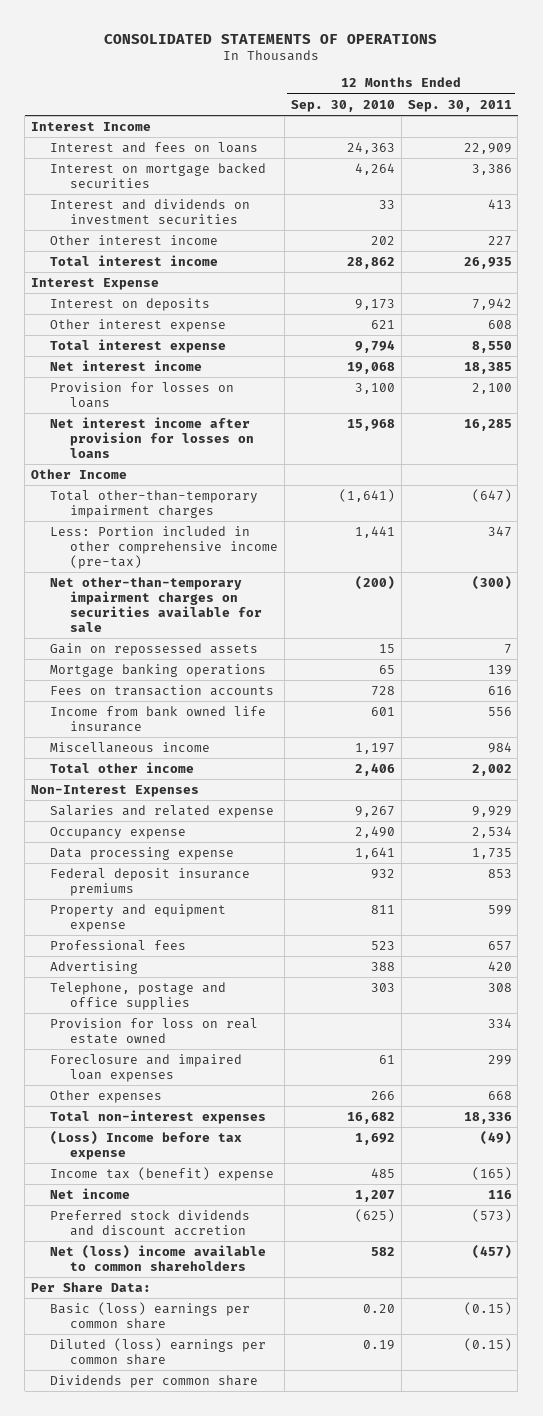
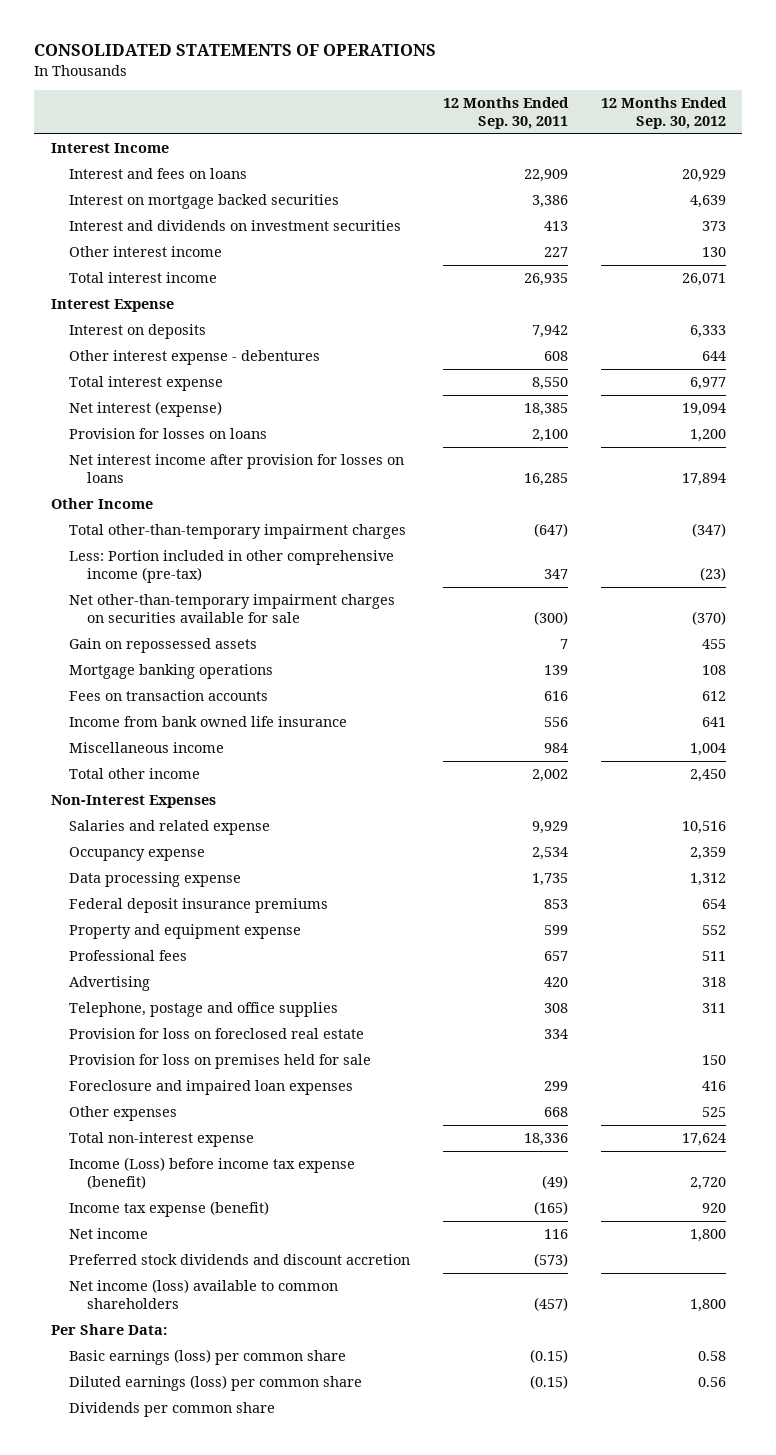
[290,99,395,112] Sep. 30, 2010 -> none
none -> [600,97,727,129] 12 Months Ended Sep. 30, 2012
[50,318,227,332] Other interest expense -> [69,350,321,366] Other interest expense - debentures
[50,359,203,371] Net interest income -> [69,401,223,418] Net interest (expense)
[50,1017,259,1044] Provision for loss on real estate owned -> [69,1028,365,1040] Provision for loss on foreclosed real estate
none -> [69,1054,372,1070] Provision for loss on premises held for sale
[50,1109,267,1124] Total non-interest expenses -> [69,1132,255,1148] Total non-interest expense
[50,1130,243,1160] (Loss) Income before tax expense -> [69,1157,356,1189] Income (Loss) before income tax expense (benefit)
[50,1166,275,1181] Income tax (benefit) expense -> [69,1201,270,1218] Income tax expense (benefit)
[50,1244,267,1271] Net (loss) income available to common shareholders -> [69,1279,339,1309] Net income (loss) available to common shareholders
[50,1301,251,1329] Basic (loss) earnings per common share -> [69,1349,347,1366] Basic earnings (loss) per common share
[50,1337,267,1365] Diluted (loss) earnings per common share -> [69,1375,363,1392] Diluted earnings (loss) per common share

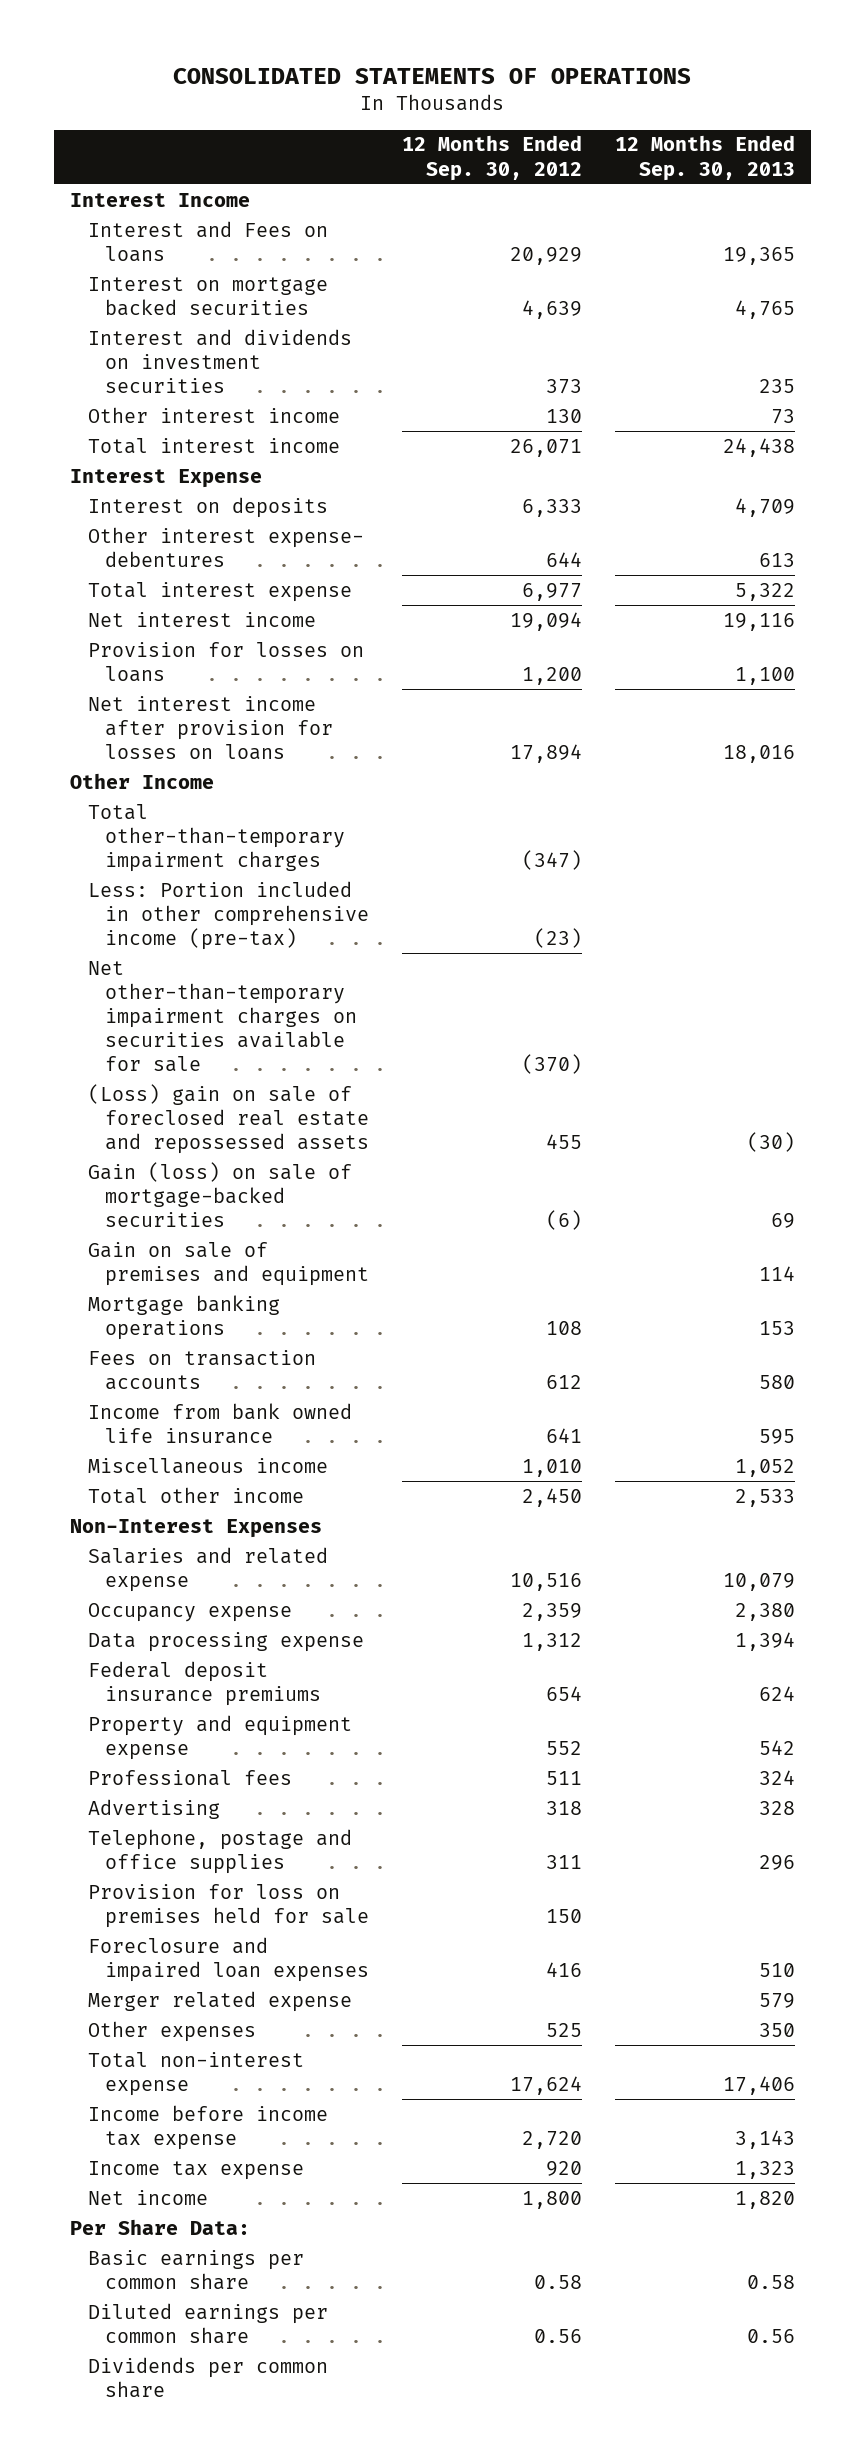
[442,97,569,129] 12 Months Ended Sep. 30, 2011 -> none
none -> [614,135,795,181] 12 Months Ended Sep. 30, 2013
[69,168,248,180] Interest and fees on loans -> [87,220,328,262] Interest and Fees on loans
[69,350,321,366] Other interest expense - debentures -> [87,526,364,567] Other interest expense- debentures
[69,401,223,418] Net interest (expense) -> [87,611,316,627] Net interest income
[69,638,258,654] Gain on repossessed assets -> [87,1083,370,1154] (Loss) gain on sale of foreclosed real estate and repossessed assets
none -> [87,1161,352,1227] Gain (loss) on sale of mortgage-backed securities
none -> [87,1241,370,1286] Gain on sale of premises and equipment
[689,743,726,757] 1,004 -> [522,1458,583,1477] 1,010
[69,1028,365,1040] Provision for loss on foreclosed real estate -> none
none -> [87,1990,352,2012] Merger related expense
[69,1157,356,1189] Income (Loss) before income tax expense (benefit) -> [87,2104,328,2150] Income before income tax expense
[69,1201,270,1218] Income tax expense (benefit) -> [87,2160,304,2180] Income tax expense
[69,1254,411,1266] Preferred stock dividends and discount accretion -> none
[69,1279,339,1309] Net income (loss) available to common shareholders -> none
[69,1349,347,1366] Basic earnings (loss) per common share -> [87,2249,304,2290] Basic earnings per common share
[69,1375,363,1392] Diluted earnings (loss) per common share -> [87,2302,328,2344] Diluted earnings per common share

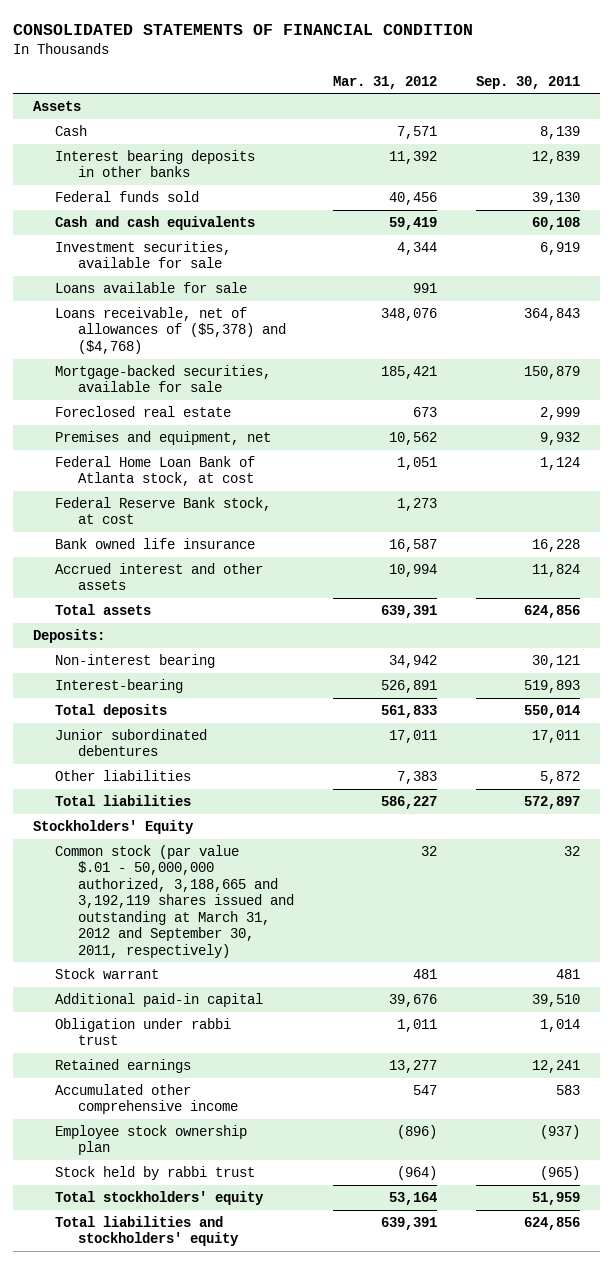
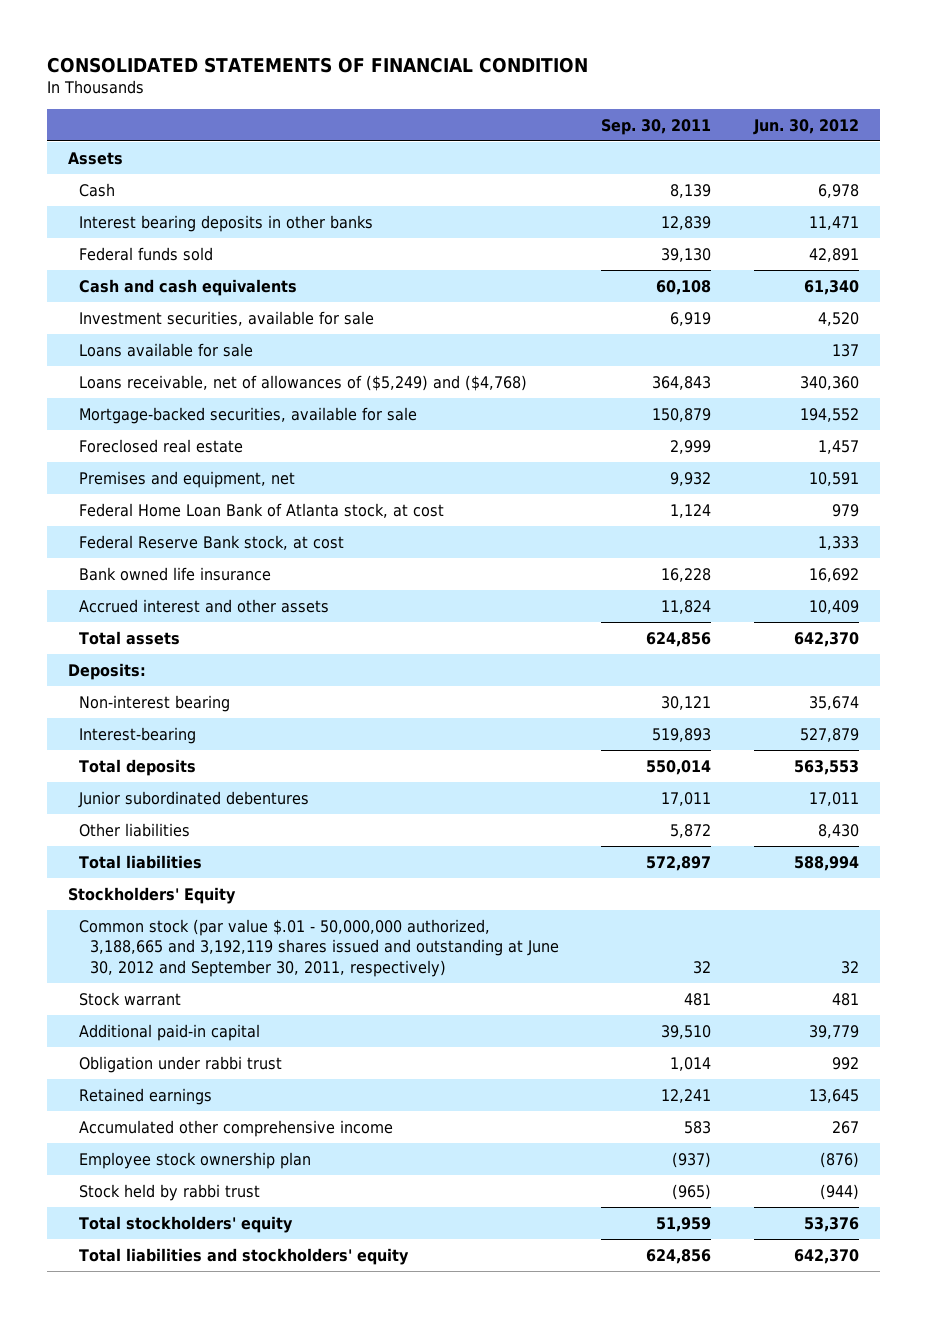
[332,75,437,89] Mar. 31, 2012 -> none
none -> [752,118,859,135] Jun. 30, 2012
[55,307,286,354] Loans receivable, net of allowances of ($5,378) and ($4,768) -> [79,374,528,391] Loans receivable, net of allowances of ($5,249) and ($4,768)
[55,845,294,958] Common stock (par value $.01 - 50,000,000 authorized, 3,188,665 and 3,192,119 shares issued and outstanding at March 31, 2012 and September 30, 2011, respectively) -> [79,918,560,978] Common stock (par value $.01 - 50,000,000 authorized, 3,188,665 and 3,192,119 shares issued and outstanding at June 30, 2012 and September 30, 2011, respectively)

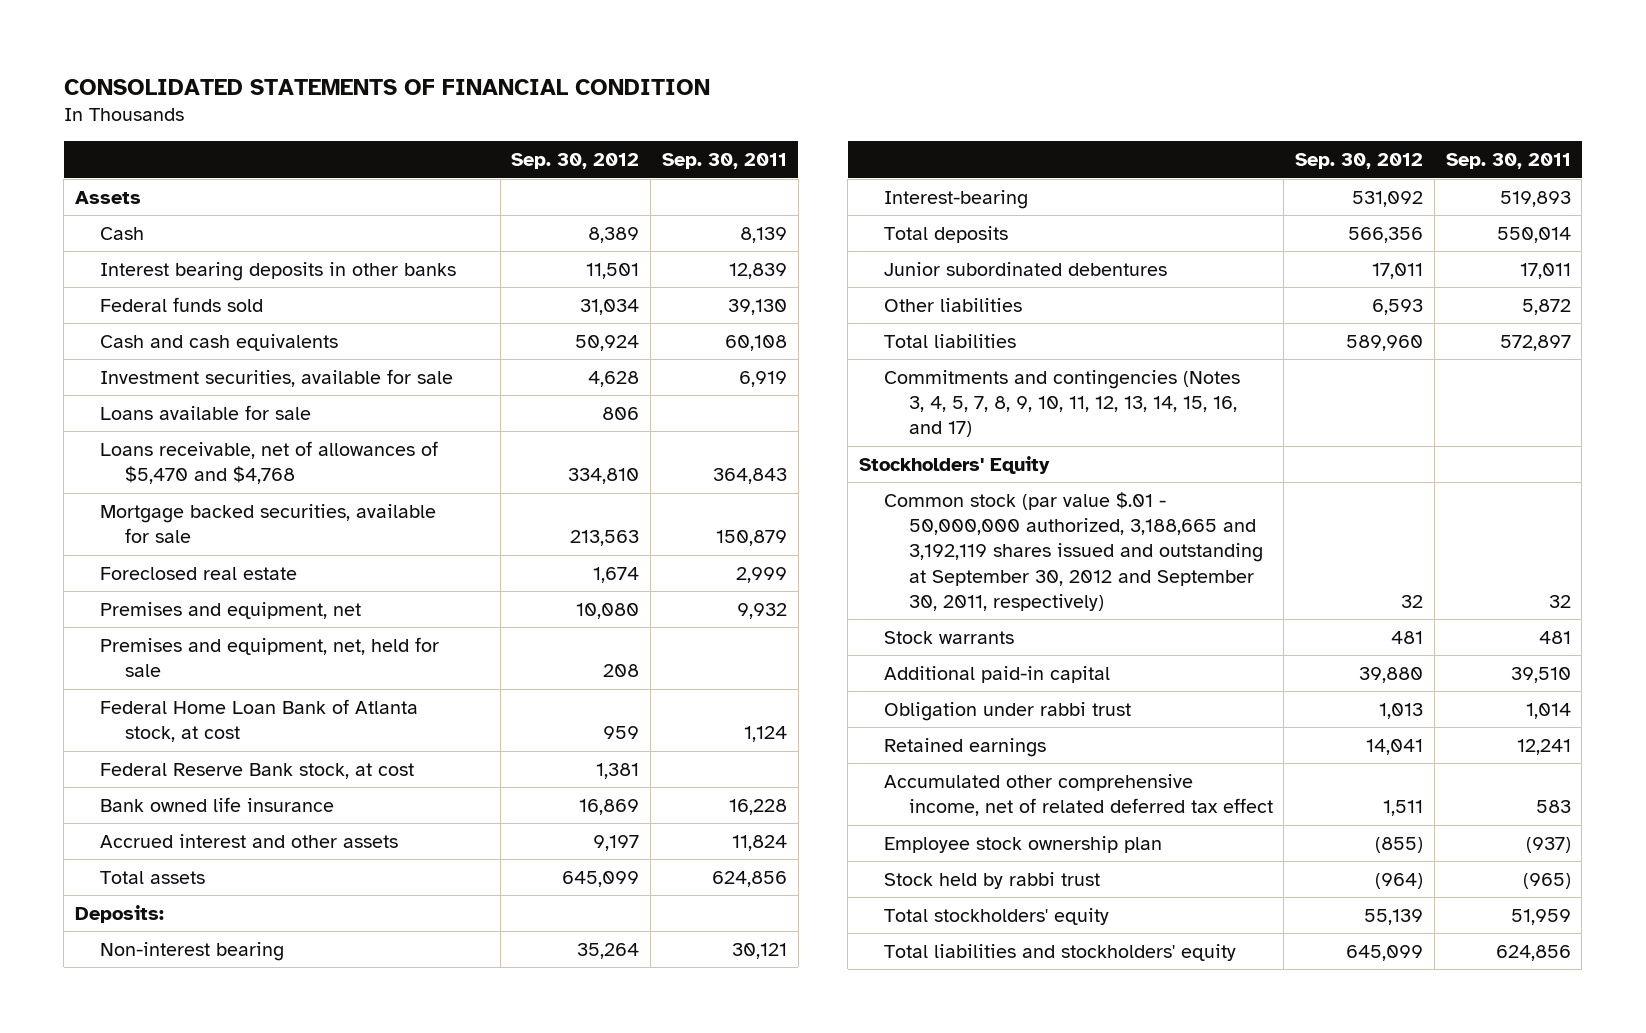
[752,118,859,135] Jun. 30, 2012 -> none
none -> [511,153,640,170] Sep. 30, 2012
[79,374,528,391] Loans receivable, net of allowances of ($5,249) and ($4,768) -> [100,440,439,485] Loans receivable, net of allowances of $5,470 and $4,768
[79,406,418,424] Mortgage-backed securities, available for sale -> [100,503,437,544] Mortgage backed securities, available for sale
none -> [100,636,440,678] Premises and equipment, net, held for sale
none -> [883,369,1240,438] Commitments and contingencies (Notes 3, 4, 5, 7, 8, 9, 10, 11, 12, 13, 14, 15, 16, and 17)
[79,918,560,978] Common stock (par value $.01 - 50,000,000 authorized, 3,188,665 and 3,192,119 shares issued and outstanding at June 30, 2012 and September 30, 2011, respectively) -> [883,491,1263,612] Common stock (par value $.01 - 50,000,000 authorized, 3,188,665 and 3,192,119 shares issued and outstanding at September 30, 2012 and September 30, 2011, respectively)
[79,991,182,1006] Stock warrant -> [883,630,1014,644] Stock warrants
[79,1119,394,1137] Accumulated other comprehensive income -> [883,773,1273,817] Accumulated other comprehensive income, net of related deferred tax effect

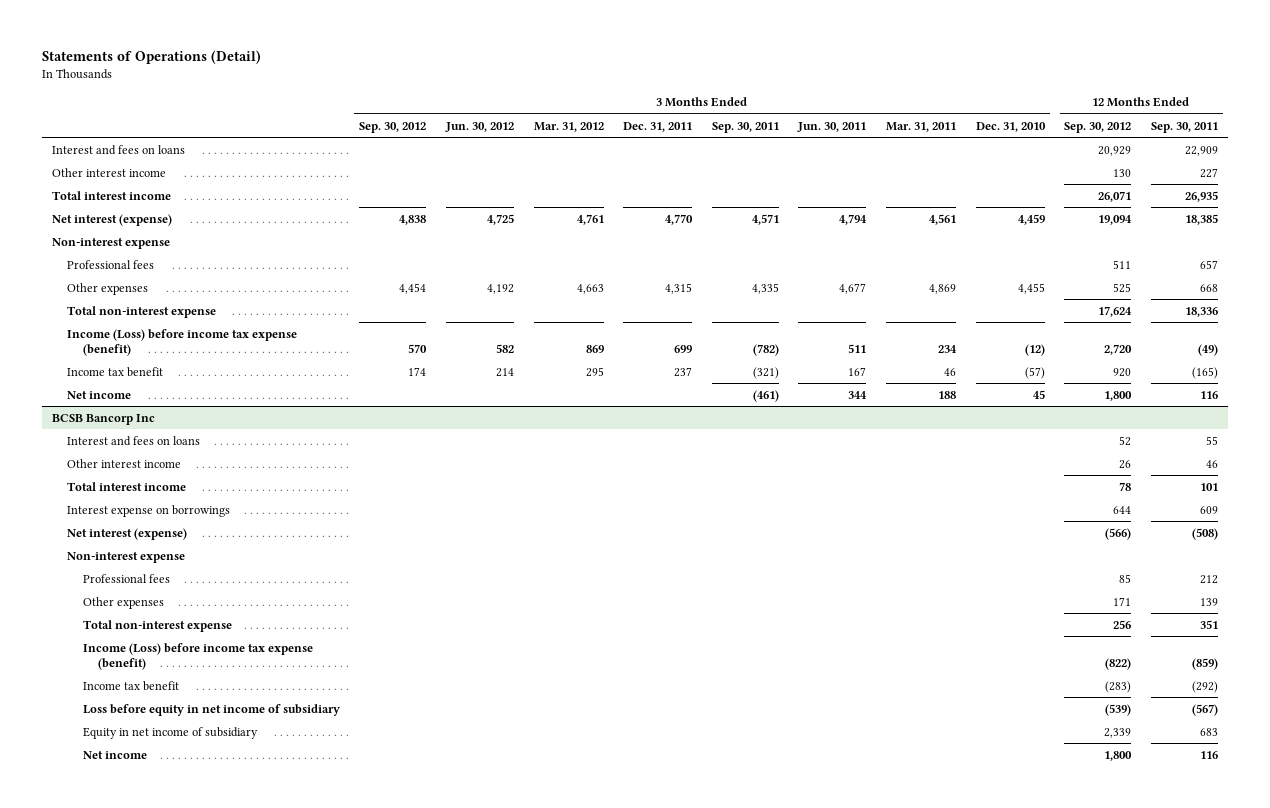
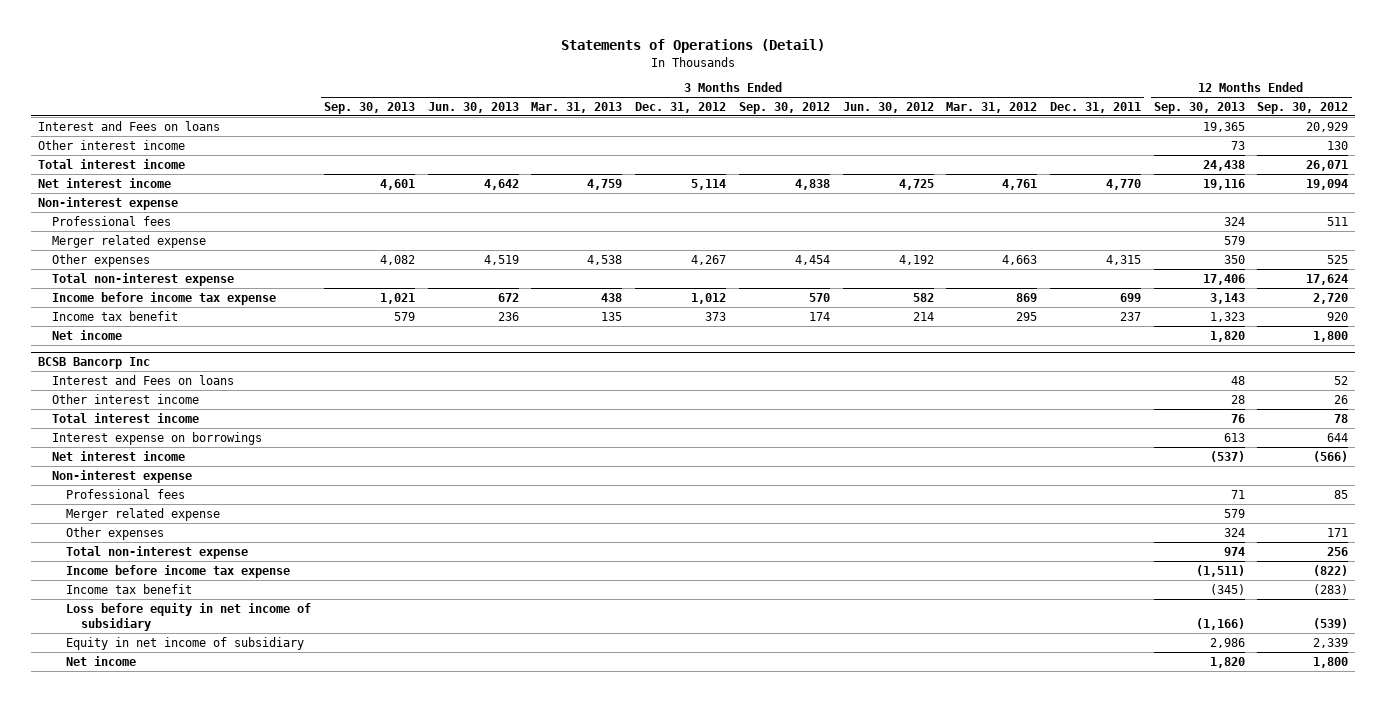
[711,121,779,133] Sep. 30, 2011 -> none
[797,121,867,132] Jun. 30, 2011 -> none
[886,121,957,132] Mar. 31, 2011 -> none
[975,121,1046,132] Dec. 31, 2010 -> none
[1151,121,1219,133] Sep. 30, 2011 -> none
none -> [324,102,416,115] Sep. 30, 2013
none -> [427,102,519,114] Jun. 30, 2013
none -> [531,102,623,114] Mar. 31, 2013
none -> [635,102,727,114] Dec. 31, 2012
none -> [1153,102,1245,115] Sep. 30, 2013
[51,144,185,155] Interest and fees on loans -> [37,120,220,131] Interest and Fees on loans
[51,213,172,226] Net interest (expense) -> [37,177,171,188] Net interest income
none -> [51,234,206,248] Merger related expense
[67,328,298,356] Income (Loss) before income tax expense (benefit) -> [51,291,276,305] Income before income tax expense
[67,435,201,446] Interest and fees on loans -> [51,374,234,385] Interest and Fees on loans
[67,527,188,540] Net interest (expense) -> [51,450,185,461] Net interest income
none -> [66,507,221,521] Merger related expense
[82,642,313,670] Income (Loss) before income tax expense (benefit) -> [66,564,291,578] Income before income tax expense

